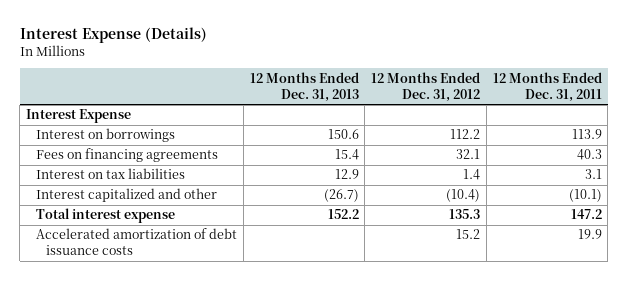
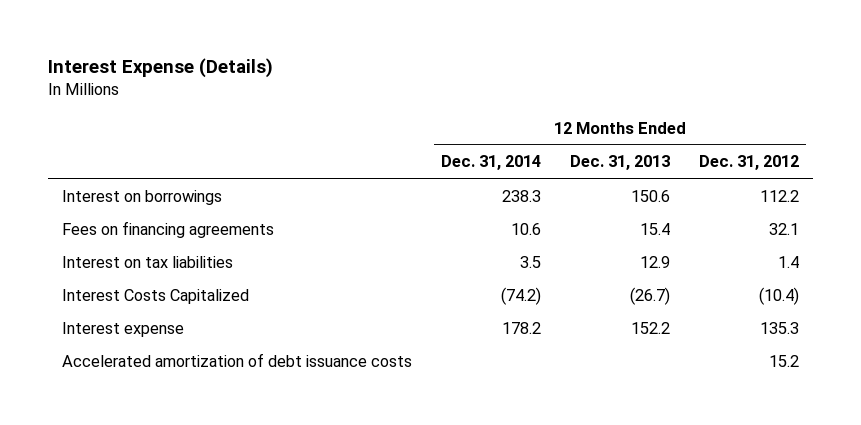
[492,71,602,102] 12 Months Ended Dec. 31, 2011 -> none
none -> [440,155,541,171] Dec. 31, 2014
[26,109,132,124] Interest Expense -> none
[36,188,218,203] Interest capitalized and other -> [62,288,250,304] Interest Costs Capitalized
[36,208,176,224] Total interest expense -> [62,321,185,337] Interest expense

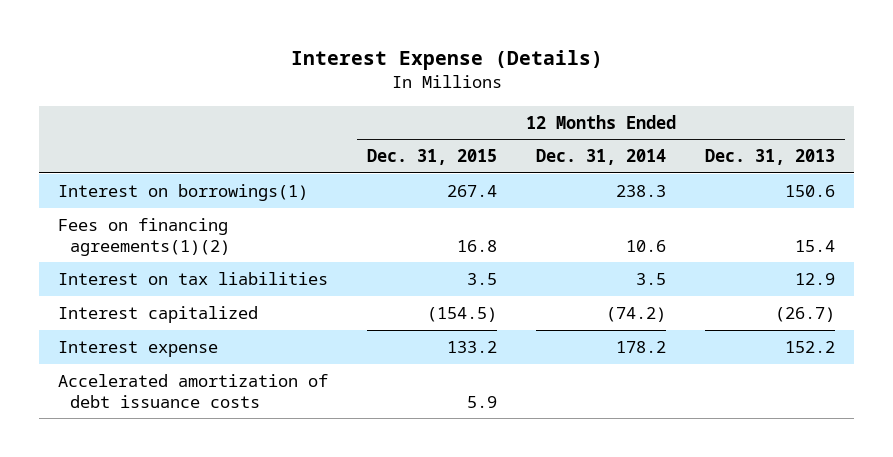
[698,155,799,171] Dec. 31, 2012 -> none
none -> [367,149,498,166] Dec. 31, 2015
[62,189,223,205] Interest on borrowings -> [58,183,309,201] Interest on borrowings(1)
[62,220,275,238] Fees on financing agreements -> [58,217,231,256] Fees on financing agreements(1)(2)
[62,288,250,304] Interest Costs Capitalized -> [58,305,259,323] Interest capitalized

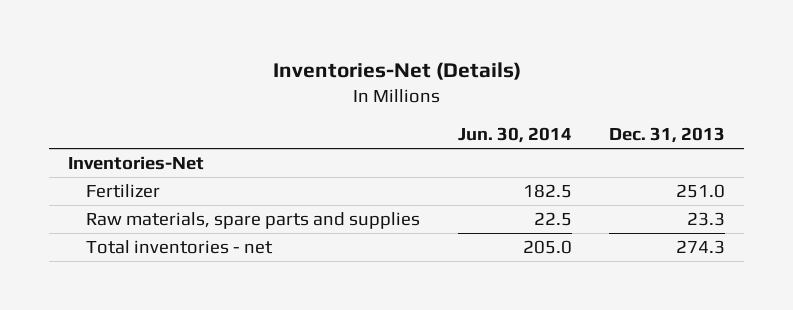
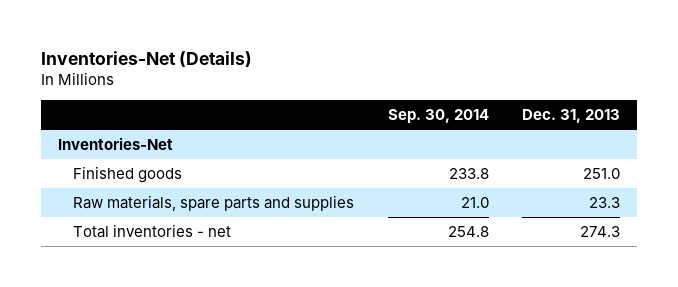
[457,126,572,143] Jun. 30, 2014 -> none
none -> [387,109,489,124] Sep. 30, 2014
[85,184,160,199] Fertilizer -> [73,166,183,184] Finished goods

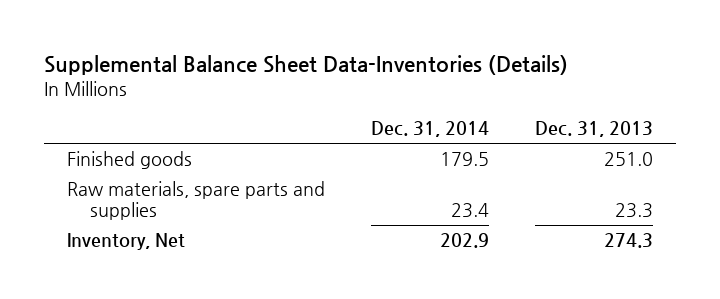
[41,50,253,67] Inventories-Net (Details) -> [44,55,569,76] Supplemental Balance Sheet Data-Inventories (Details)
[387,109,489,124] Sep. 30, 2014 -> none
none -> [370,121,489,138] Dec. 31, 2014
[57,137,173,151] Inventories-Net -> none
[73,224,232,239] Total inventories - net -> [66,233,185,251] Inventory, Net

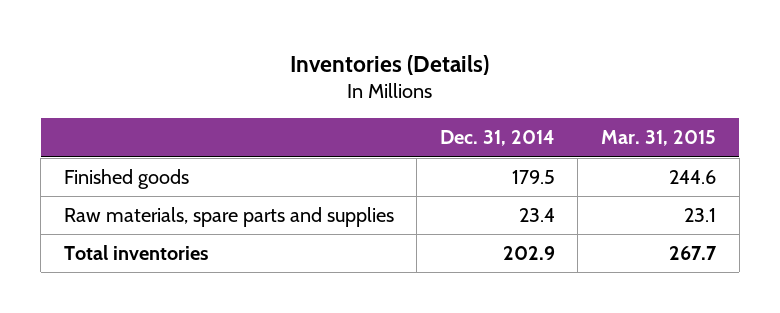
[44,55,569,76] Supplemental Balance Sheet Data-Inventories (Details) -> [289,54,489,75] Inventories (Details)
[534,121,653,138] Dec. 31, 2013 -> none
none -> [601,130,717,147] Mar. 31, 2015
[66,233,185,251] Inventory, Net -> [63,245,208,261] Total inventories

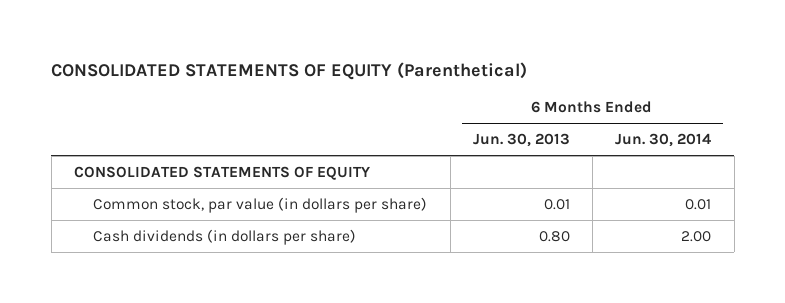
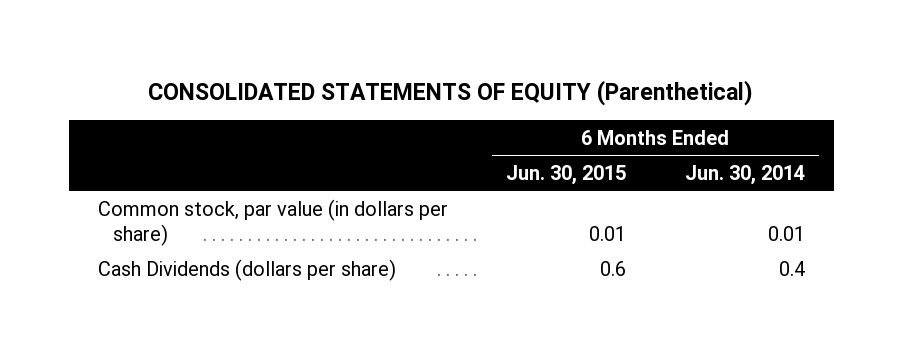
[472,132,570,147] Jun. 30, 2013 -> none
none -> [506,164,627,185] Jun. 30, 2015
[73,165,370,180] CONSOLIDATED STATEMENTS OF EQUITY -> none
[93,228,357,245] Cash dividends (in dollars per share) -> [98,258,397,281] Cash Dividends (dollars per share)
[681,230,712,242] 2.00 -> [778,260,805,276] 0.4

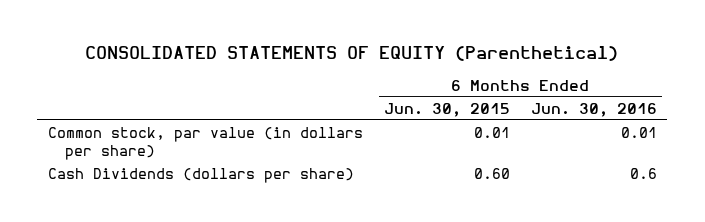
[684,164,805,185] Jun. 30, 2014 -> none
none -> [530,102,657,117] Jun. 30, 2016
[600,260,627,276] 0.6 -> [473,167,510,179] 0.60

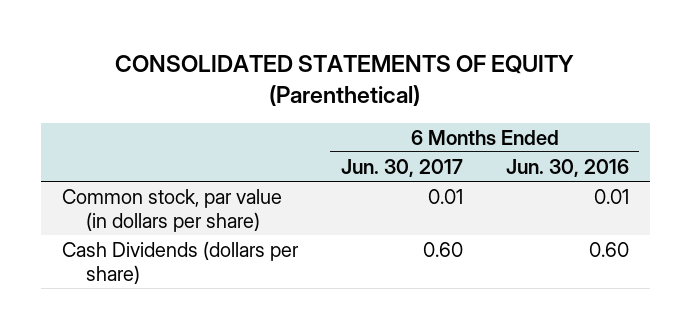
[383,102,510,117] Jun. 30, 2015 -> none
none -> [340,158,463,177] Jun. 30, 2017
[629,167,657,179] 0.6 -> [588,241,629,257] 0.60

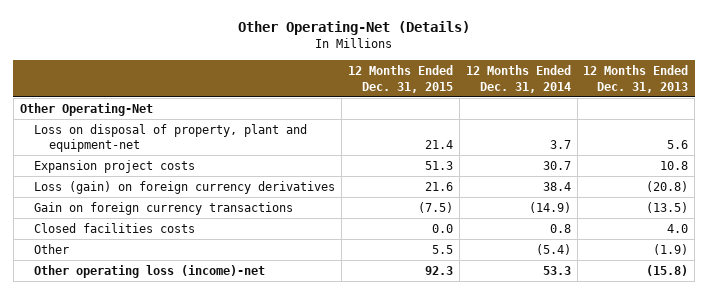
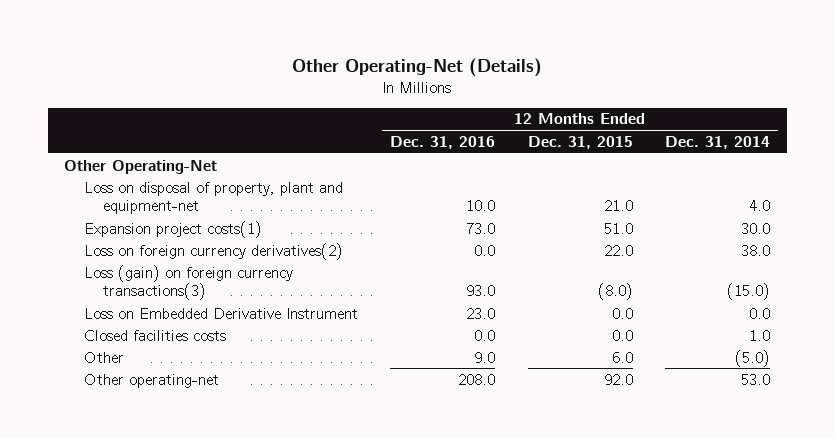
[583,65,689,93] 12 Months Ended Dec. 31, 2013 -> none
none -> [390,135,496,149] Dec. 31, 2016
[425,140,454,150] 21.4 -> [603,199,633,211] 21.0
[549,140,571,150] 3.7 -> [749,199,771,211] 4.0
[34,159,196,173] Expansion project costs -> [83,220,262,238] Expansion project costs(1)
[425,160,454,170] 51.3 -> [603,222,633,234] 51.0
[542,160,571,170] 30.7 -> [741,222,771,234] 30.0
[34,180,336,194] Loss (gain) on foreign currency derivatives -> [83,242,343,260] Loss on foreign currency derivatives(2)
[425,181,454,191] 21.6 -> [603,244,633,256] 22.0
[542,181,571,191] 38.4 -> [741,244,771,256] 38.0
[34,201,294,215] Gain on foreign currency transactions -> [83,264,293,300] Loss (gain) on foreign currency transactions(3)
[418,201,454,213] (7.5) -> [597,282,633,300] (8.0)
[528,201,571,213] (14.9) -> [727,282,771,300] (15.0)
none -> [83,307,358,319] Loss on Embedded Derivative Instrument
[549,223,571,233] 0.8 -> [749,329,771,341] 1.0
[432,244,454,254] 5.5 -> [611,351,633,363] 6.0
[535,243,571,255] (5.4) -> [735,349,771,367] (5.0)
[34,264,266,278] Other operating loss (income)-net -> [83,373,219,388] Other operating-net
[425,265,454,275] 92.3 -> [603,373,633,385] 92.0
[542,265,571,275] 53.3 -> [741,373,771,385] 53.0

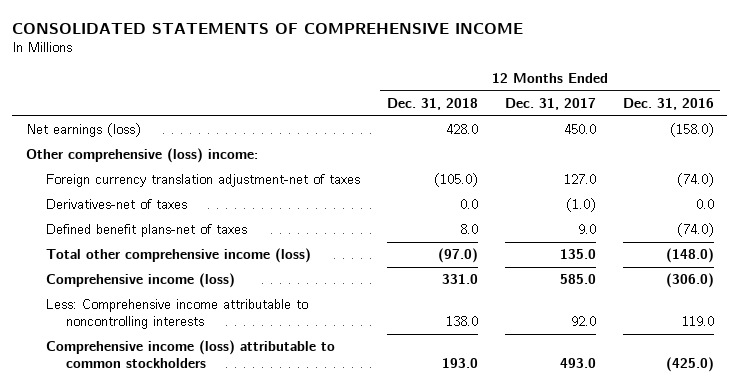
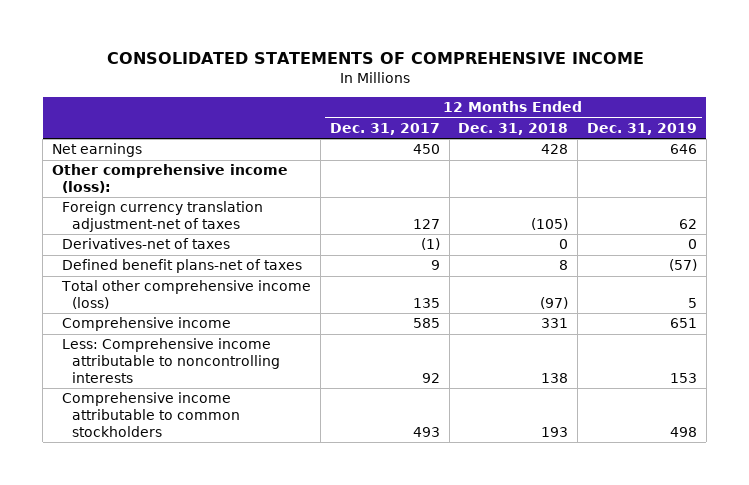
[622,98,714,111] Dec. 31, 2016 -> none
none -> [586,122,697,135] Dec. 31, 2019
[25,123,141,138] Net earnings (loss) -> [52,143,143,158] Net earnings
[445,124,478,135] 428.0 -> [541,144,569,155] 428
[563,124,596,135] 450.0 -> [412,144,440,155] 450
[25,148,258,164] Other comprehensive (loss) income: -> [52,164,289,194] Other comprehensive income (loss):
[433,173,478,188] (105.0) -> [531,218,569,231] (105)
[563,174,596,185] 127.0 -> [412,219,440,230] 127
[459,199,478,210] 0.0 -> [559,239,569,250] 0
[565,198,596,213] (1.0) -> [420,238,440,251] (1)
[459,224,478,235] 8.0 -> [559,260,569,271] 8
[577,224,596,235] 9.0 -> [430,260,440,271] 9
[437,248,478,264] (97.0) -> [540,297,569,310] (97)
[559,249,596,260] 135.0 -> [412,298,440,309] 135
[45,273,235,289] Comprehensive income (loss) -> [62,317,232,332] Comprehensive income
[441,274,478,285] 331.0 -> [541,318,569,329] 331
[559,274,596,285] 585.0 -> [412,318,440,329] 585
[445,316,478,327] 138.0 -> [541,373,569,384] 138
[570,316,596,327] 92.0 -> [421,373,440,384] 92
[45,340,335,369] Comprehensive income (loss) attributable to common stockholders -> [62,392,240,438] Comprehensive income attributable to common stockholders
[441,358,478,369] 193.0 -> [541,427,569,438] 193
[559,358,596,369] 493.0 -> [412,427,440,438] 493

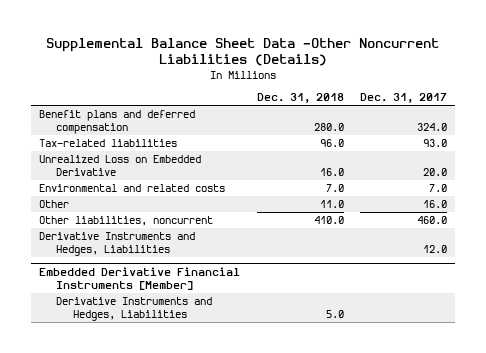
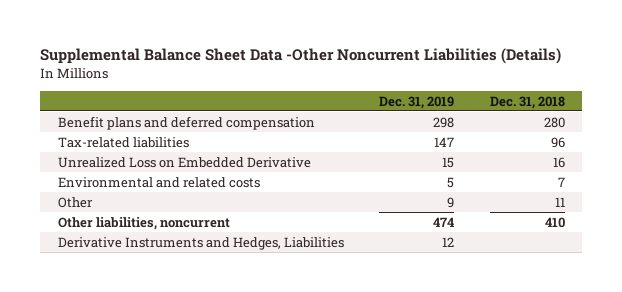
[360,93,448,104] Dec. 31, 2017 -> none
none -> [379,95,455,109] Dec. 31, 2019
[313,123,344,132] 280.0 -> [543,116,565,128] 280
[319,139,344,148] 96.0 -> [550,136,565,148] 96
[319,168,344,177] 16.0 -> [552,156,565,168] 16
[325,184,344,193] 7.0 -> [557,176,565,187] 7
[319,200,344,209] 11.0 -> [554,196,565,207] 11
[313,216,344,225] 410.0 -> [544,216,565,228] 410
[39,266,241,291] Embedded Derivative Financial Instruments [Member] -> none
[56,297,213,322] Derivative Instruments and Hedges, Liabilities -> none

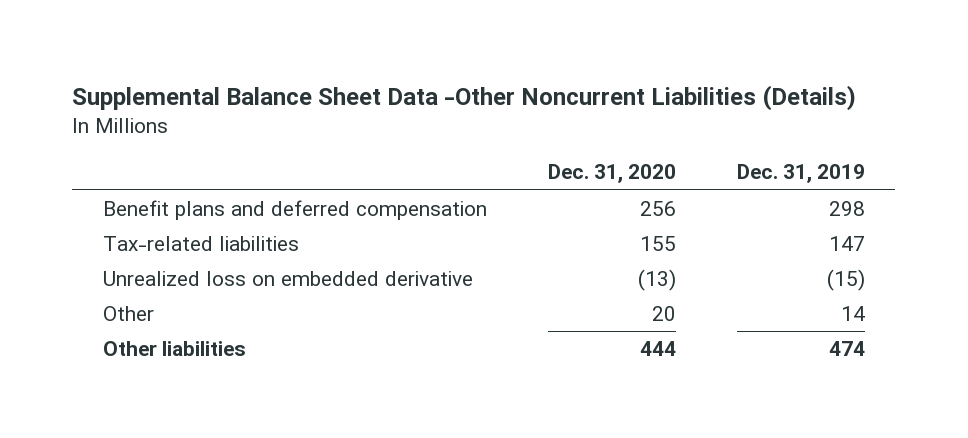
[489,95,565,109] Dec. 31, 2018 -> none
none -> [547,164,676,184] Dec. 31, 2020
[57,176,260,188] Environmental and related costs -> none
[57,236,344,250] Derivative Instruments and Hedges, Liabilities -> none
[57,156,311,168] Unrealized Loss on Embedded Derivative -> [102,271,473,287] Unrealized loss on embedded derivative
[442,156,455,168] 15 -> [826,269,865,292] (15)
[447,196,455,208] 9 -> [840,306,865,322] 14
[57,216,230,230] Other liabilities, noncurrent -> [102,341,246,357] Other liabilities

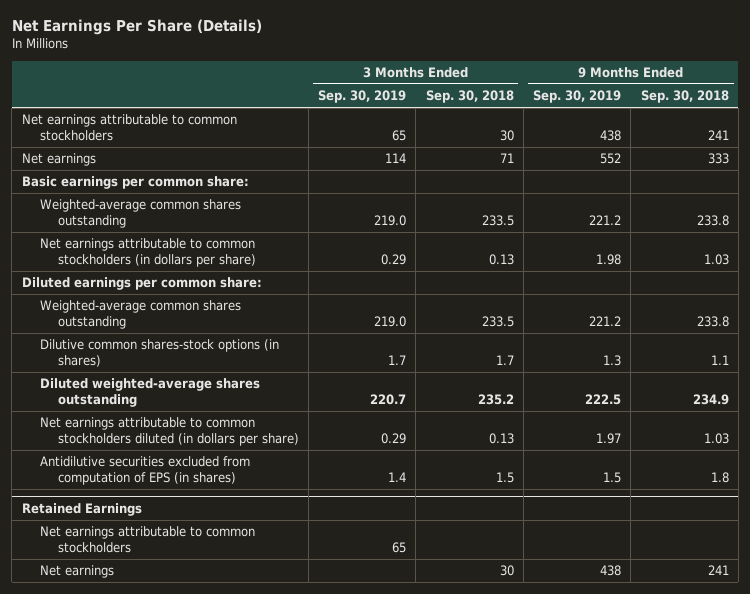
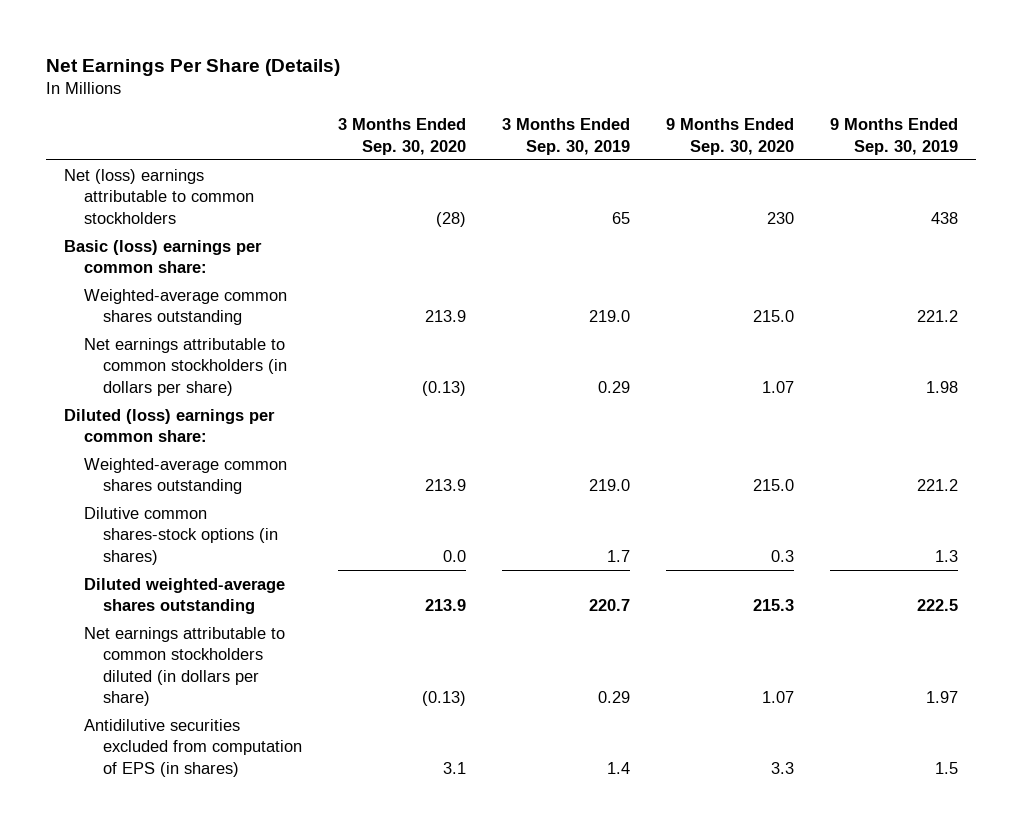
[425,90,514,104] Sep. 30, 2018 -> none
[640,90,729,104] Sep. 30, 2018 -> none
none -> [338,118,467,155] 3 Months Ended Sep. 30, 2020
none -> [665,118,794,155] 9 Months Ended Sep. 30, 2020
[21,153,96,167] Net earnings -> none
[21,114,237,142] Net earnings attributable to common stockholders -> [63,168,254,224] Net (loss) earnings attributable to common stockholders
[21,176,249,190] Basic earnings per common share: -> [63,239,262,274] Basic (loss) earnings per common share:
[21,277,262,291] Diluted earnings per common share: -> [63,408,275,443] Diluted (loss) earnings per common share:
[21,503,142,517] Retained Earnings -> none
[39,526,255,554] Net earnings attributable to common stockholders -> none
[39,565,114,579] Net earnings -> none

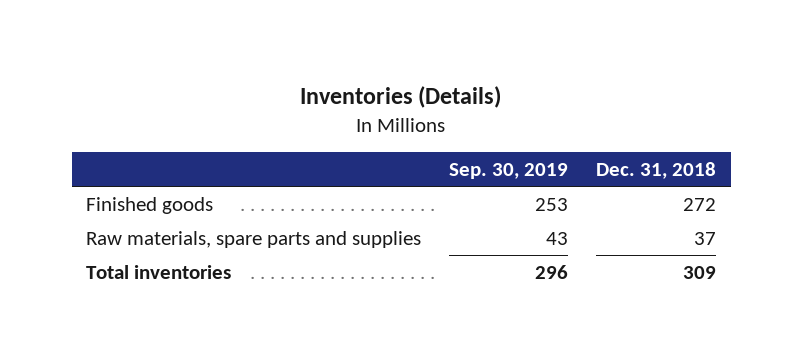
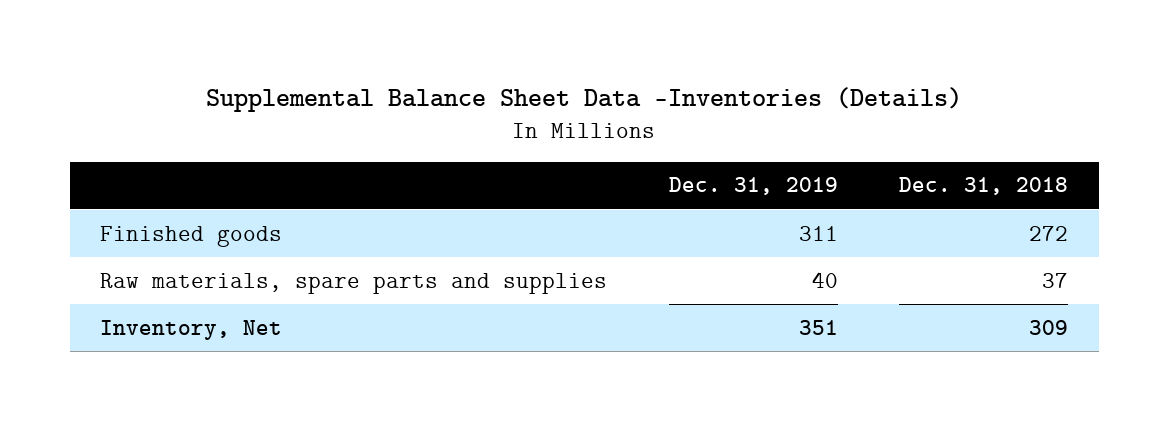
[300,85,502,108] Inventories (Details) -> [206,87,963,113] Supplemental Balance Sheet Data -Inventories (Details)
[449,162,569,179] Sep. 30, 2019 -> none
none -> [668,177,838,196] Dec. 31, 2019
[85,264,231,279] Total inventories -> [100,319,283,340] Inventory, Net

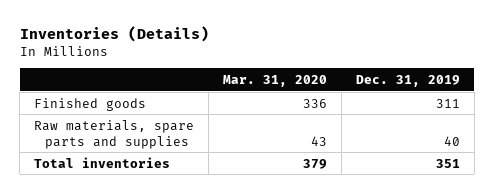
[206,87,963,113] Supplemental Balance Sheet Data -Inventories (Details) -> [19,26,209,43] Inventories (Details)
[898,177,1068,196] Dec. 31, 2018 -> none
none -> [222,74,327,87] Mar. 31, 2020
[100,319,283,340] Inventory, Net -> [34,156,171,168] Total inventories

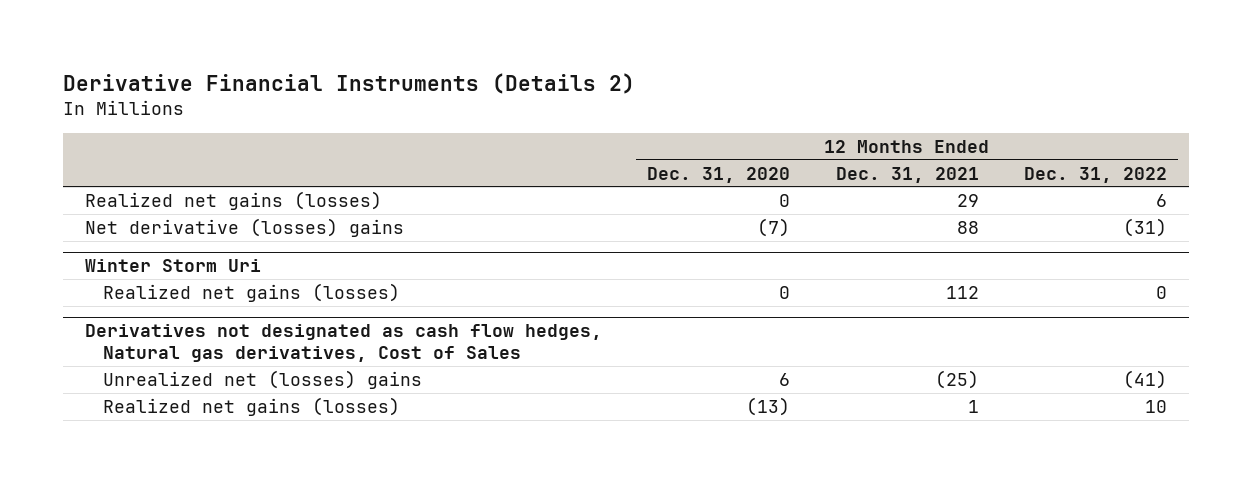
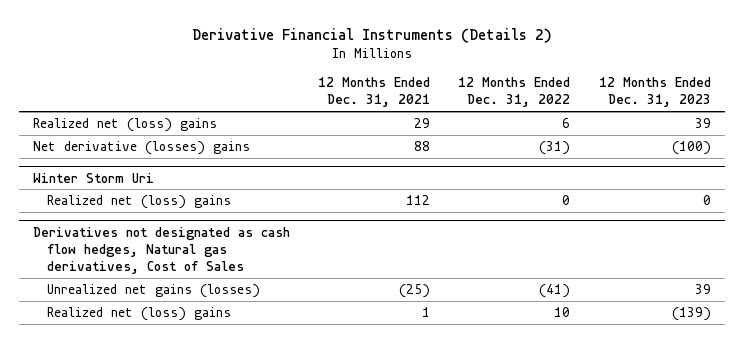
[647,166,791,183] Dec. 31, 2020 -> none
none -> [598,77,711,108] 12 Months Ended Dec. 31, 2023
[85,190,383,210] Realized net gains (losses) -> [33,117,218,132] Realized net (loss) gains
[103,282,401,302] Realized net gains (losses) -> [46,194,231,209] Realized net (loss) gains
[103,369,423,389] Unrealized net (losses) gains -> [46,283,260,298] Unrealized net gains (losses)
[103,396,401,416] Realized net gains (losses) -> [46,306,231,321] Realized net (loss) gains

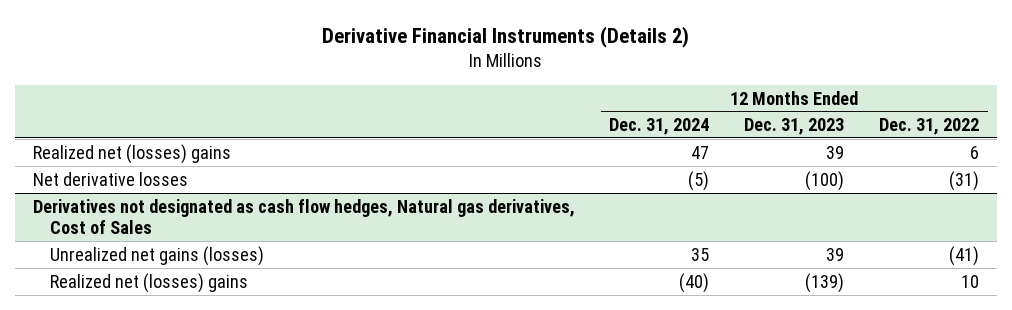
[318,77,431,108] 12 Months Ended Dec. 31, 2021 -> none
none -> [609,118,710,136] Dec. 31, 2024
[33,172,155,183] Winter Storm Uri -> none
[46,194,231,209] Realized net (loss) gains -> none
[33,117,218,132] Realized net (loss) gains -> [32,143,231,164] Realized net (losses) gains
[33,140,251,155] Net derivative (losses) gains -> [32,171,188,186] Net derivative losses
[46,306,231,321] Realized net (loss) gains -> [50,272,249,293] Realized net (losses) gains

